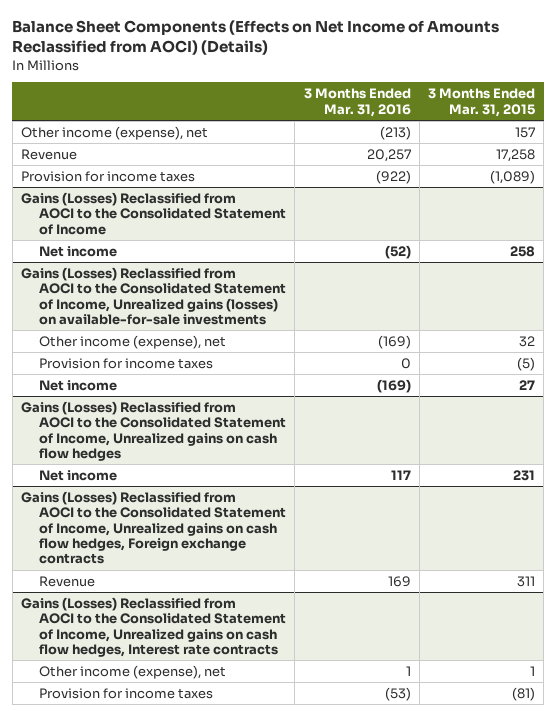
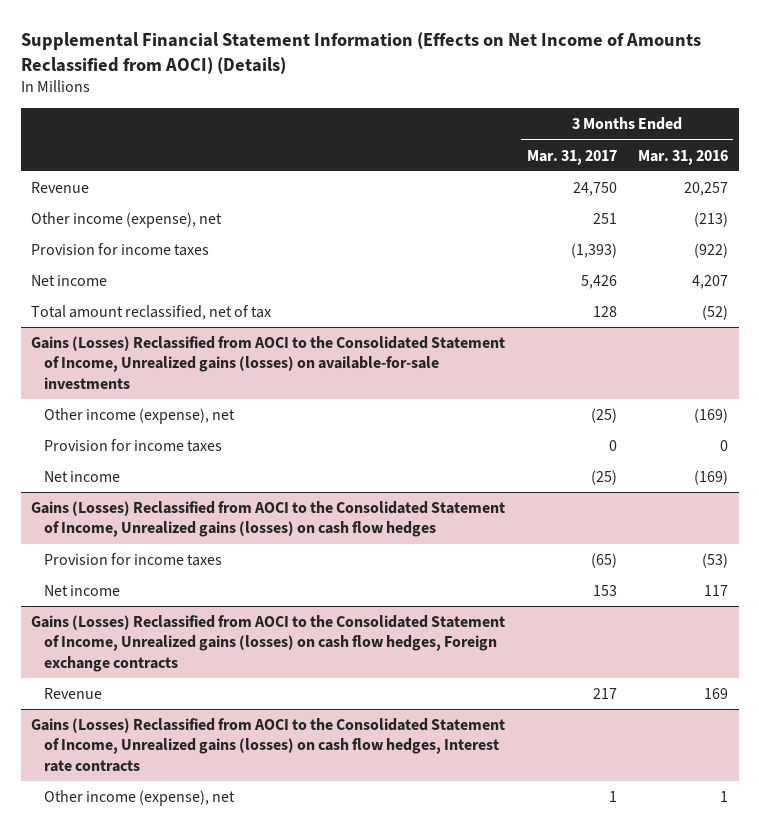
[12,20,500,56] Balance Sheet Components (Effects on Net Income of Amounts Reclassified from AOCI) (Details) -> [20,31,701,74] Supplemental Financial Statement Information (Effects on Net Income of Amounts Reclassified from AOCI) (Details)
[428,88,536,117] 3 Months Ended Mar. 31, 2015 -> none
none -> [526,149,617,165] Mar. 31, 2017
[20,125,208,140] Other income (expense), net -> [31,211,223,228] Other income (expense), net
[20,191,287,235] Gains (Losses) Reclassified from AOCI to the Consolidated Statement of Income -> none
[384,244,411,259] (52) -> [691,274,728,289] 4,207
none -> [31,304,272,320] Total amount reclassified, net of tax
[20,400,287,461] Gains (Losses) Reclassified from AOCI to the Consolidated Statement of Income, Unrealized gains on cash flow hedges -> [31,500,506,538] Gains (Losses) Reclassified from AOCI to the Consolidated Statement of Income, Unrealized gains (losses) on cash flow hedges
none -> [44,552,223,566] Provision for income taxes
[20,490,287,565] Gains (Losses) Reclassified from AOCI to the Consolidated Statement of Income, Unrealized gains on cash flow hedges, Foreign exchange contracts -> [31,614,506,672] Gains (Losses) Reclassified from AOCI to the Consolidated Statement of Income, Unrealized gains (losses) on cash flow hedges, Foreign exchange contracts
[20,596,287,657] Gains (Losses) Reclassified from AOCI to the Consolidated Statement of Income, Unrealized gains on cash flow hedges, Interest rate contracts -> [31,717,506,772] Gains (Losses) Reclassified from AOCI to the Consolidated Statement of Income, Unrealized gains (losses) on cash flow hedges, Interest rate contracts
[39,687,214,699] Provision for income taxes -> none

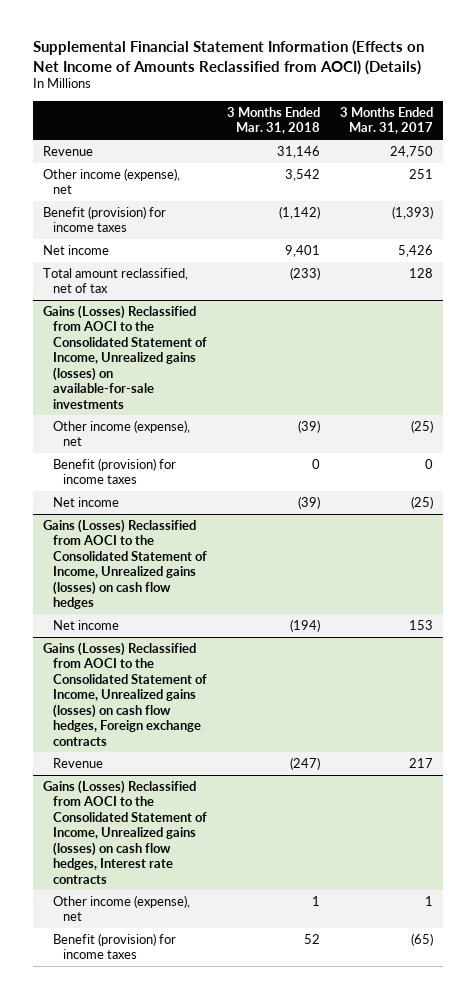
[637,149,728,165] Mar. 31, 2016 -> none
none -> [226,106,320,135] 3 Months Ended Mar. 31, 2018
[31,242,210,256] Provision for income taxes -> [42,205,166,233] Benefit (provision) for income taxes
[44,438,223,452] Provision for income taxes -> [52,457,176,485] Benefit (provision) for income taxes
[44,552,223,566] Provision for income taxes -> none
none -> [52,932,176,960] Benefit (provision) for income taxes

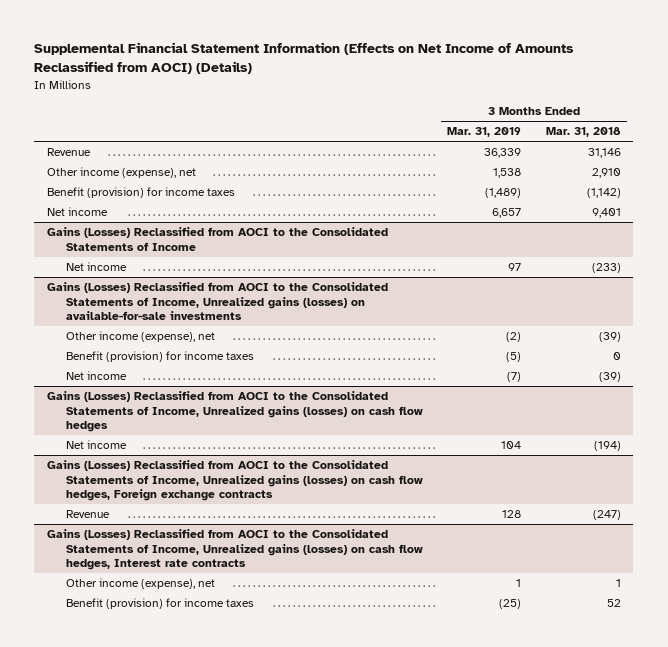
[339,106,433,135] 3 Months Ended Mar. 31, 2017 -> none
none -> [447,127,522,138] Mar. 31, 2019
[284,168,320,181] 3,542 -> [591,168,621,179] 2,910
none -> [46,227,388,251] Gains (Losses) Reclassified from AOCI to the Consolidated Statements of Income
[42,267,188,294] Total amount reclassified, net of tax -> [65,262,127,272] Net income
[42,304,207,409] Gains (Losses) Reclassified from AOCI to the Consolidated Statement of Income, Unrealized gains (losses) on available-for-sale investments -> [46,282,388,321] Gains (Losses) Reclassified from AOCI to the Consolidated Statements of Income, Unrealized gains (losses) on available-for-sale investments
[42,518,207,610] Gains (Losses) Reclassified from AOCI to the Consolidated Statement of Income, Unrealized gains (losses) on cash flow hedges -> [46,391,423,433] Gains (Losses) Reclassified from AOCI to the Consolidated Statements of Income, Unrealized gains (losses) on cash flow hedges
[42,641,207,746] Gains (Losses) Reclassified from AOCI to the Consolidated Statement of Income, Unrealized gains (losses) on cash flow hedges, Foreign exchange contracts -> [46,460,423,502] Gains (Losses) Reclassified from AOCI to the Consolidated Statements of Income, Unrealized gains (losses) on cash flow hedges, Foreign exchange contracts
[42,779,207,884] Gains (Losses) Reclassified from AOCI to the Consolidated Statement of Income, Unrealized gains (losses) on cash flow hedges, Interest rate contracts -> [46,529,423,571] Gains (Losses) Reclassified from AOCI to the Consolidated Statements of Income, Unrealized gains (losses) on cash flow hedges, Interest rate contracts

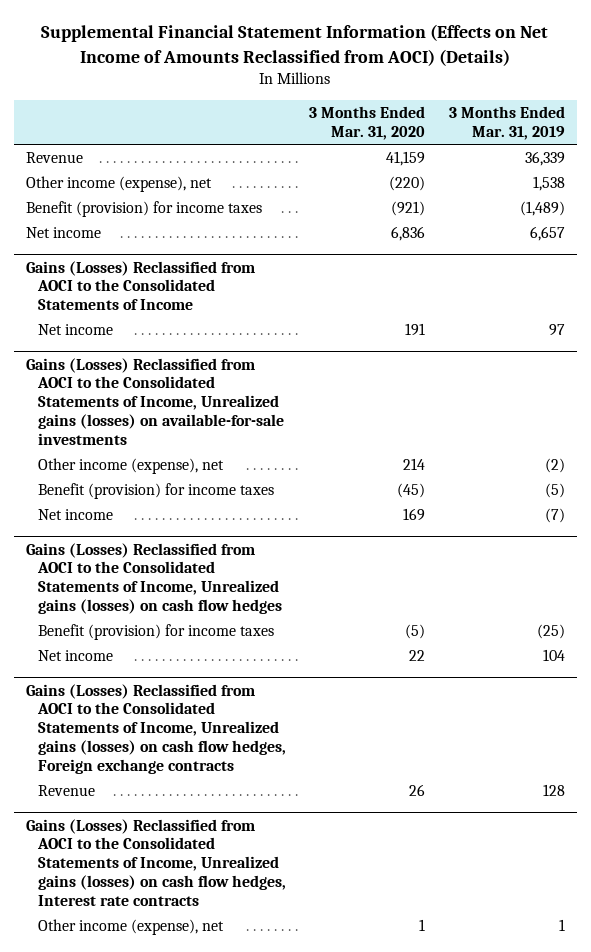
[545,127,621,138] Mar. 31, 2018 -> none
none -> [309,105,426,140] 3 Months Ended Mar. 31, 2020
none -> [37,624,274,641] Benefit (provision) for income taxes
[65,598,254,610] Benefit (provision) for income taxes -> none

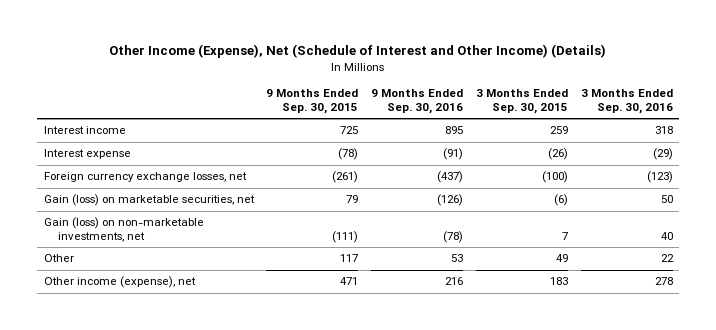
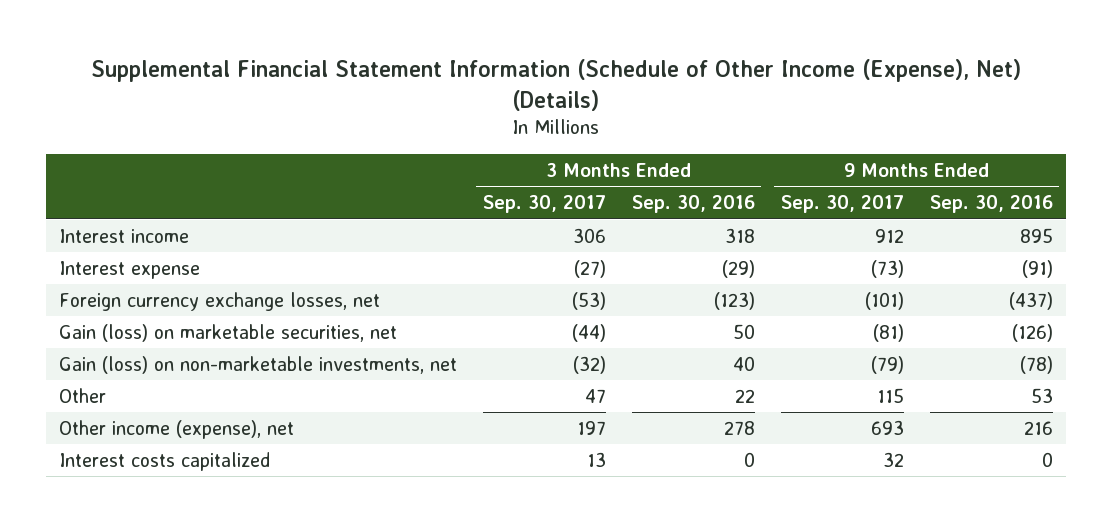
[109,44,607,59] Other Income (Expense), Net (Schedule of Interest and Other Income) (Details) -> [90,58,1021,111] Supplemental Financial Statement Information (Schedule of Other Income (Expense), Net) (Details)
[266,89,359,115] 9 Months Ended Sep. 30, 2015 -> none
[475,89,568,115] 3 Months Ended Sep. 30, 2015 -> none
none -> [482,195,606,214] Sep. 30, 2017
none -> [780,195,904,214] Sep. 30, 2017
none -> [58,451,270,471] Interest costs capitalized

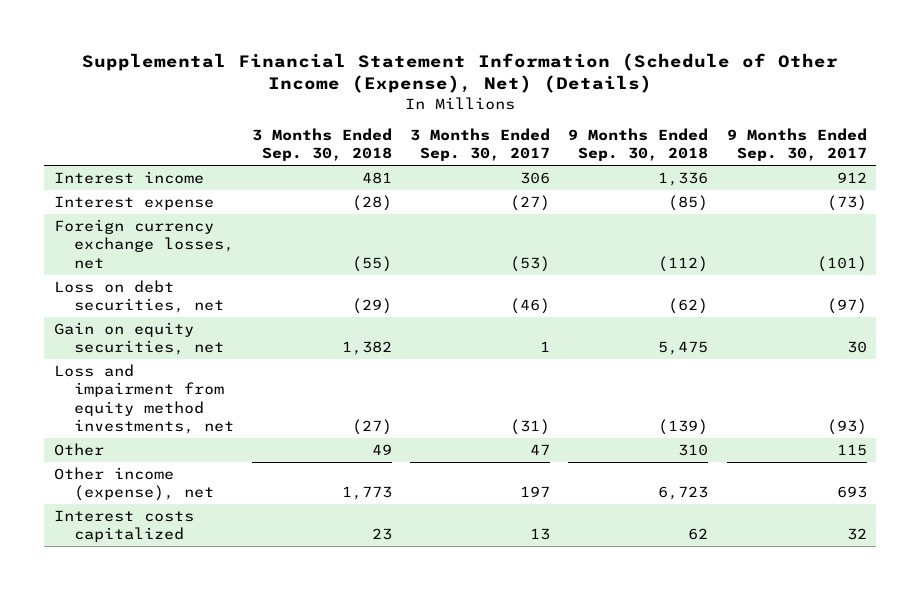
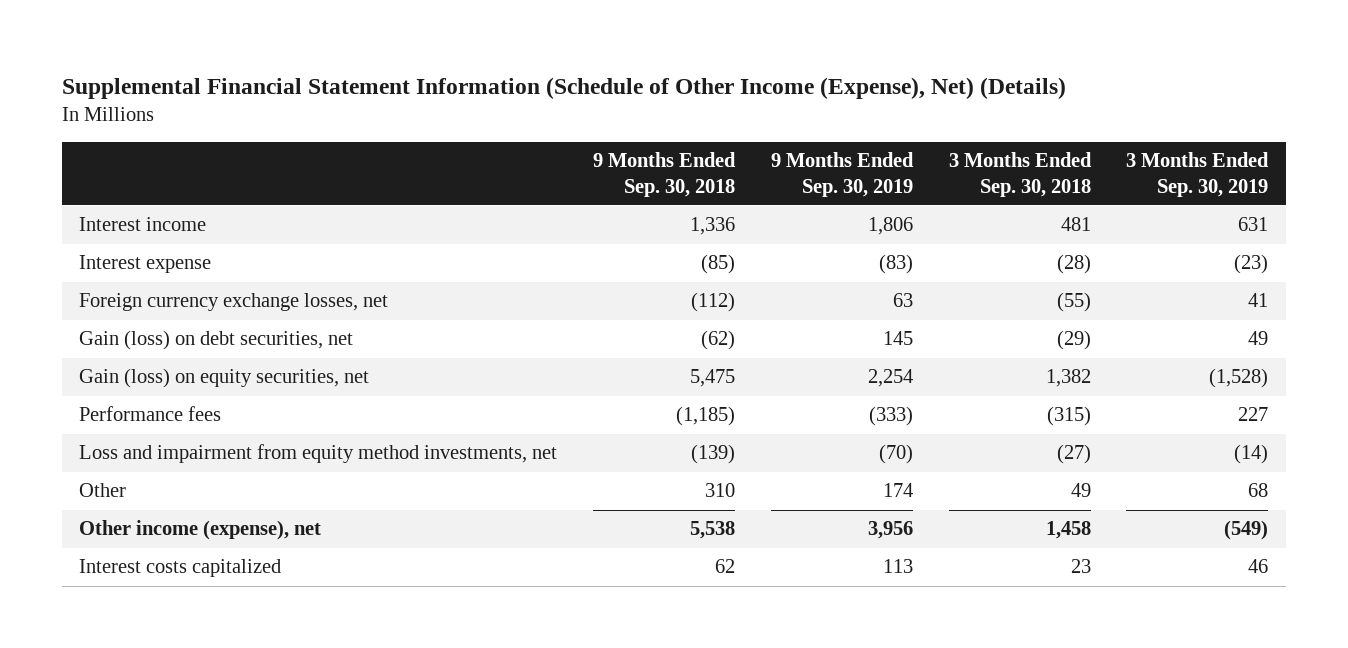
[410,128,551,162] 3 Months Ended Sep. 30, 2017 -> none
[726,128,867,162] 9 Months Ended Sep. 30, 2017 -> none
none -> [770,152,914,197] 9 Months Ended Sep. 30, 2019
none -> [1126,152,1270,197] 3 Months Ended Sep. 30, 2019
[53,280,224,314] Loss on debt securities, net -> [79,330,354,351] Gain (loss) on debt securities, net
[53,322,224,356] Gain on equity securities, net -> [79,368,370,389] Gain (loss) on equity securities, net
none -> [79,406,222,422] Performance fees
[341,486,392,501] 1,773 -> [1045,521,1091,540] 1,458
[658,486,709,501] 6,723 -> [690,521,736,540] 5,538

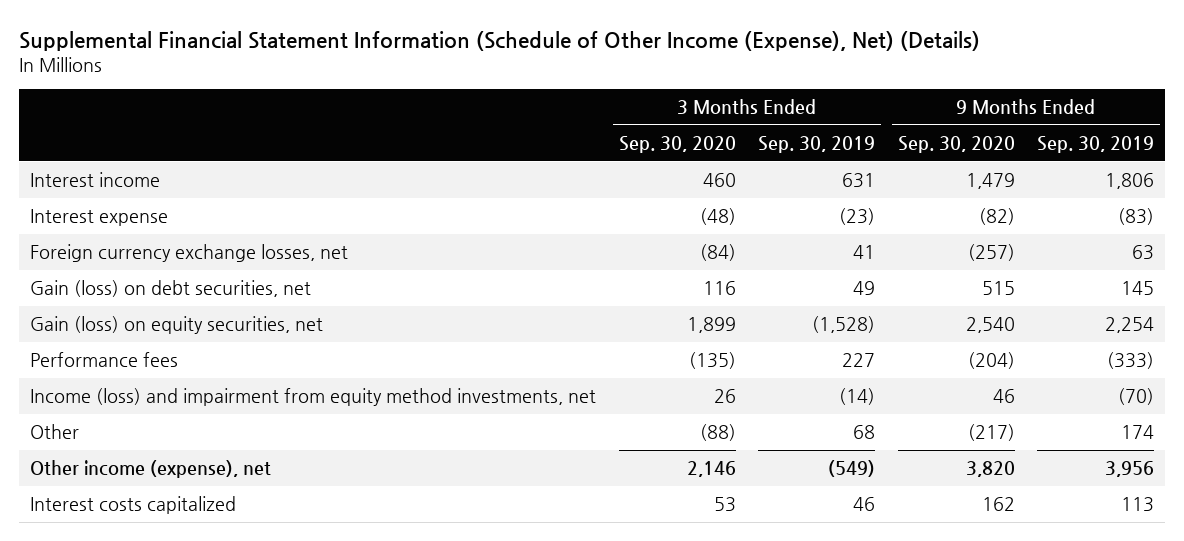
[593,152,737,197] 9 Months Ended Sep. 30, 2018 -> none
[948,152,1092,197] 3 Months Ended Sep. 30, 2018 -> none
none -> [618,136,736,154] Sep. 30, 2020
none -> [897,136,1015,154] Sep. 30, 2020
[79,444,558,464] Loss and impairment from equity method investments, net -> [30,388,597,407] Income (loss) and impairment from equity method investments, net

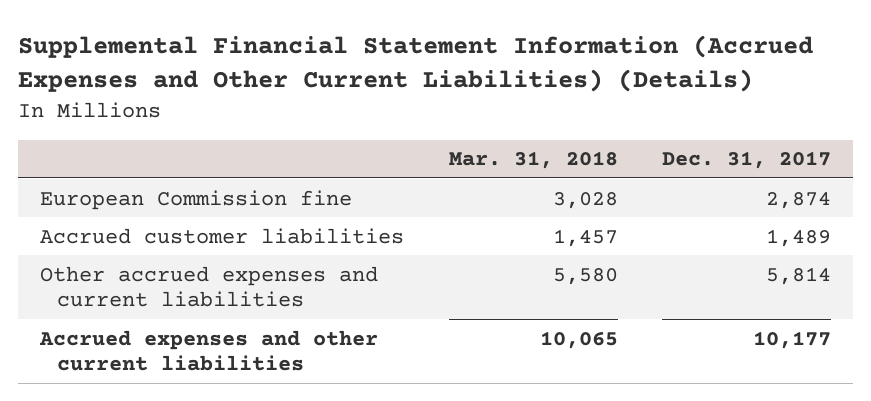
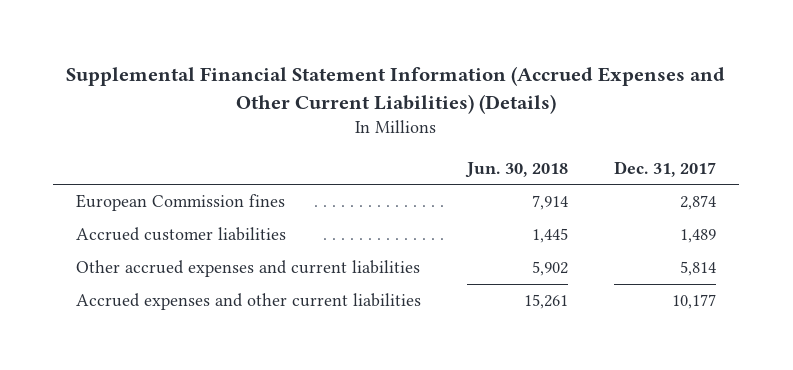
[448,151,618,170] Mar. 31, 2018 -> none
none -> [465,161,569,178] Jun. 30, 2018
[40,189,353,210] European Commission fine -> [76,194,286,212] European Commission fines

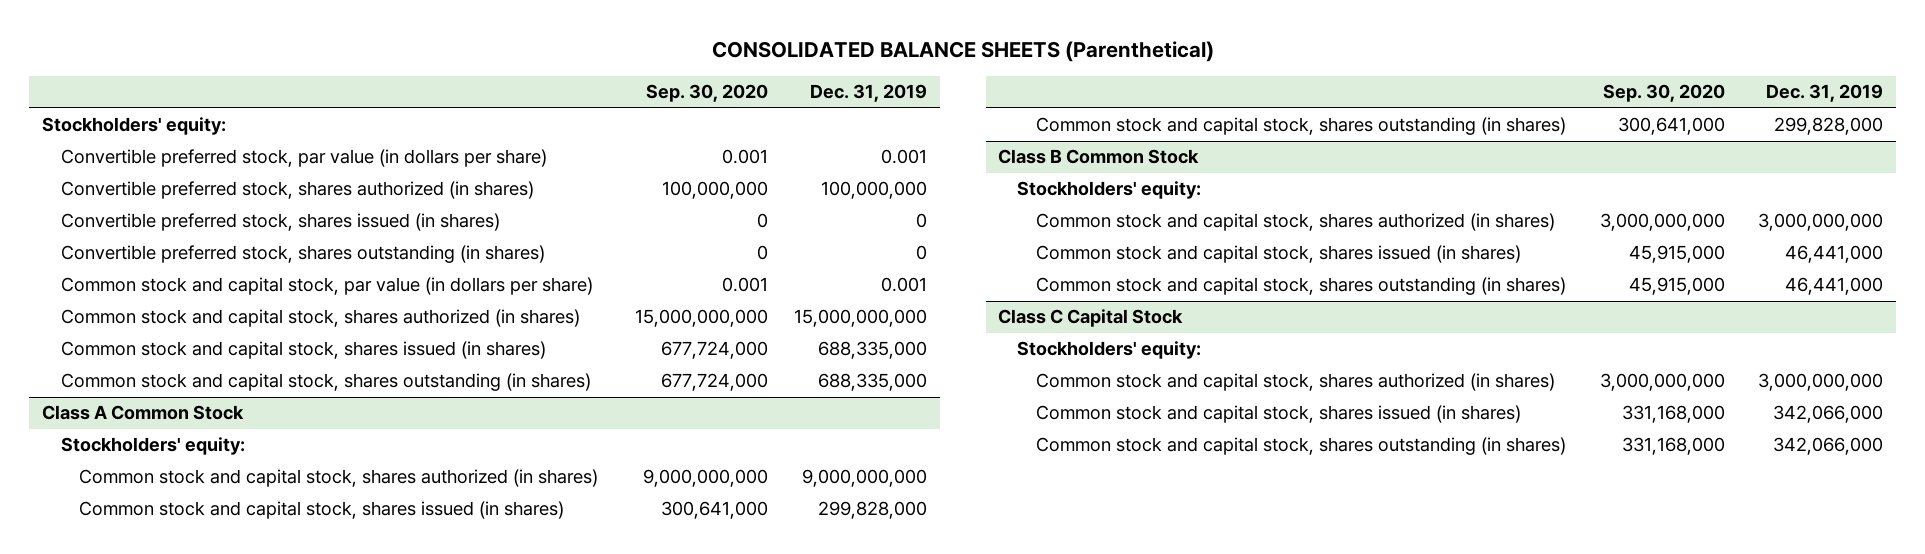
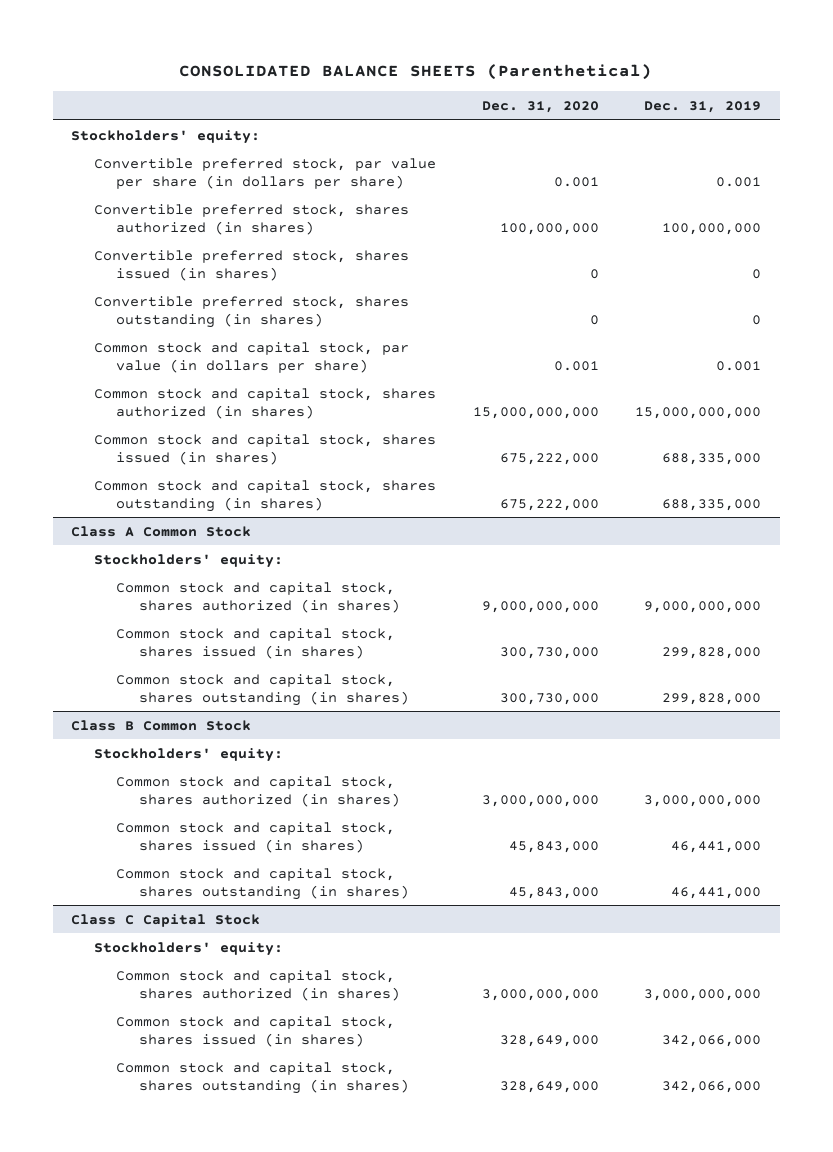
[646,84,769,103] Sep. 30, 2020 -> none
none -> [481,101,599,114] Dec. 31, 2020
[60,149,547,168] Convertible preferred stock, par value (in dollars per share) -> [93,157,436,189] Convertible preferred stock, par value per share (in dollars per share)

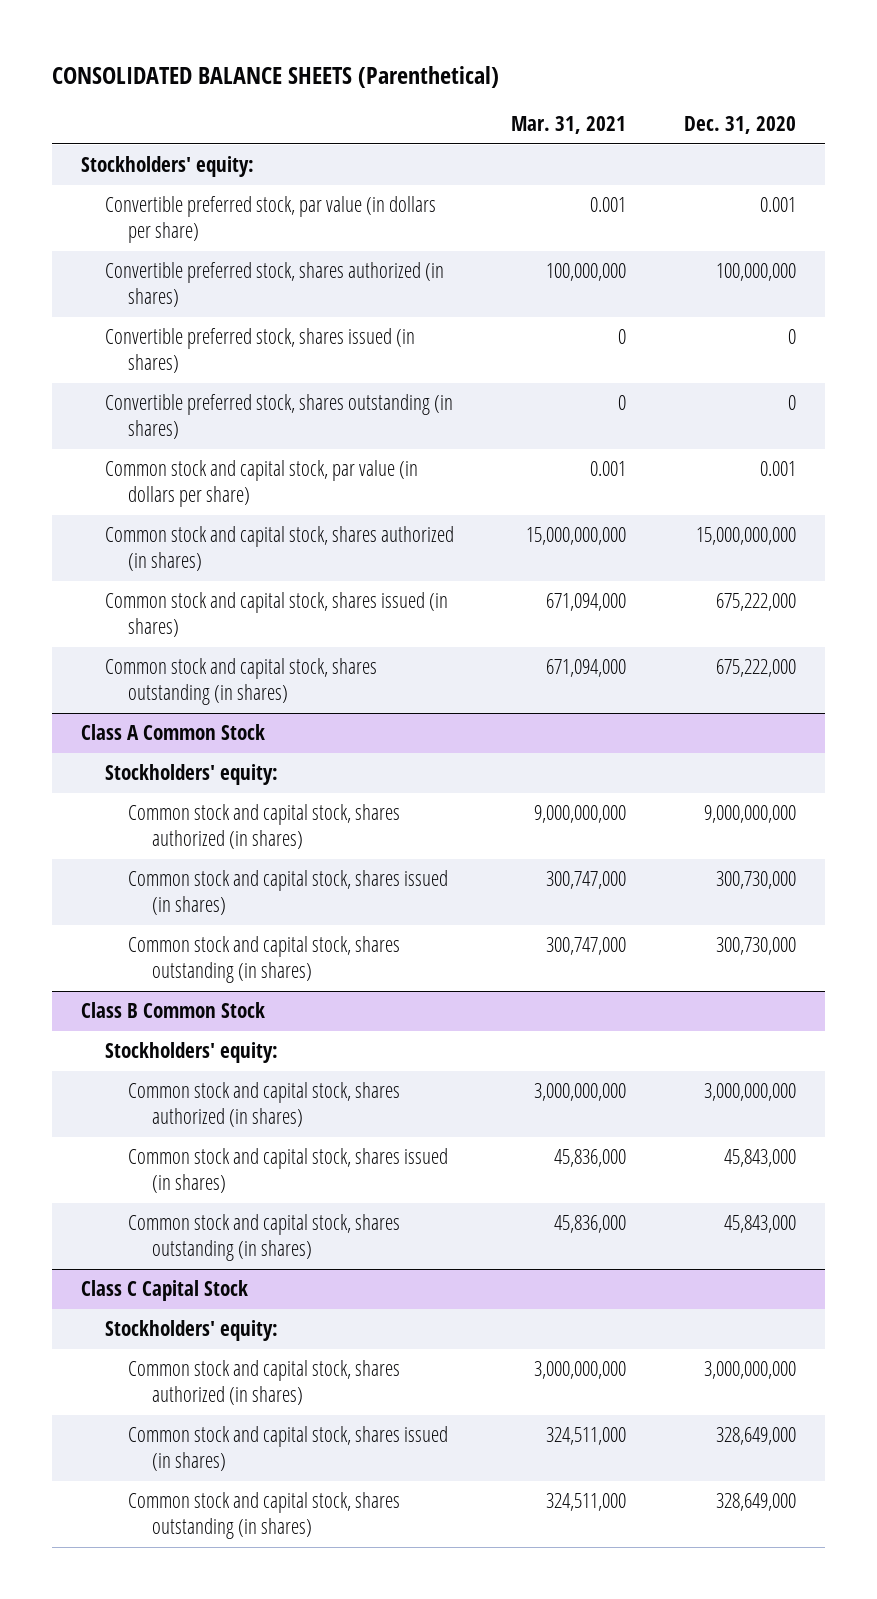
[644,101,762,114] Dec. 31, 2019 -> none
none -> [511,116,627,135] Mar. 31, 2021
[93,157,436,189] Convertible preferred stock, par value per share (in dollars per share) -> [104,196,436,243] Convertible preferred stock, par value (in dollars per share)

